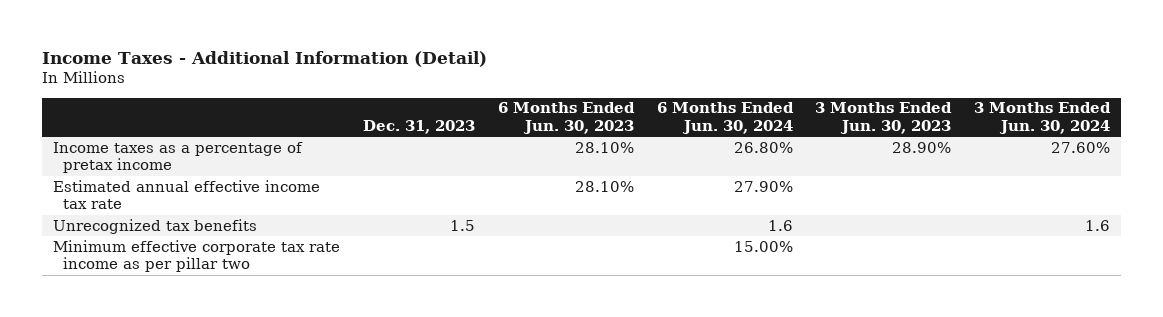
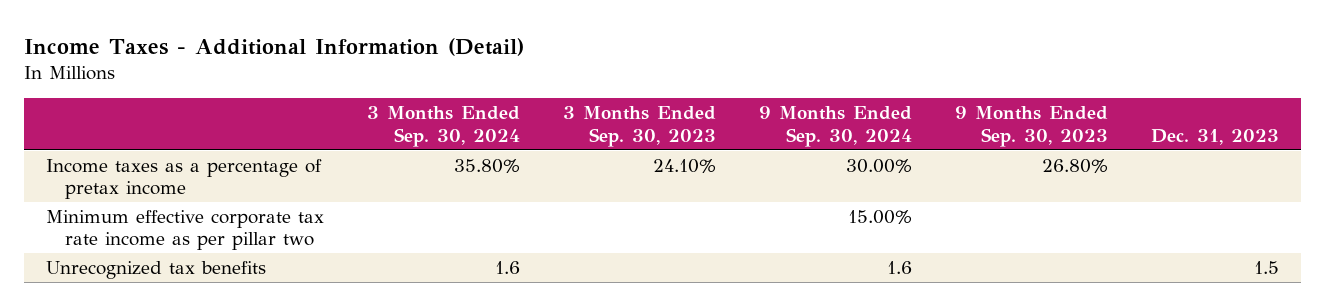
[497,102,635,134] 6 Months Ended Jun. 30, 2023 -> none
[656,102,794,134] 6 Months Ended Jun. 30, 2024 -> none
[815,102,953,134] 3 Months Ended Jun. 30, 2023 -> none
[974,102,1112,134] 3 Months Ended Jun. 30, 2024 -> none
none -> [366,106,520,147] 3 Months Ended Sep. 30, 2024
none -> [562,106,716,147] 3 Months Ended Sep. 30, 2023
none -> [758,106,912,147] 9 Months Ended Sep. 30, 2024
none -> [954,106,1108,147] 9 Months Ended Sep. 30, 2023
[53,179,321,210] Estimated annual effective income tax rate -> none
[53,218,258,234] Unrecognized tax benefits -> [45,261,266,280] Unrecognized tax benefits

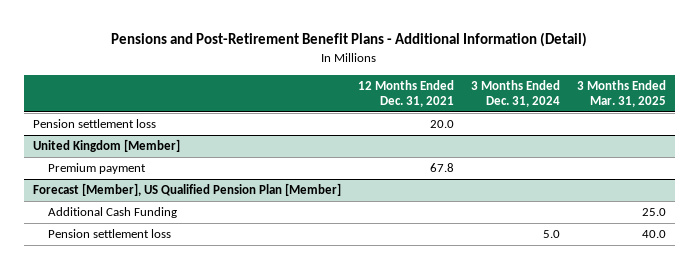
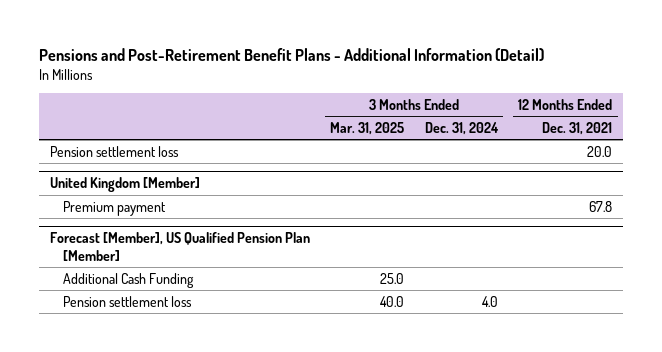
[542,230,560,239] 5.0 -> [481,295,498,307] 4.0

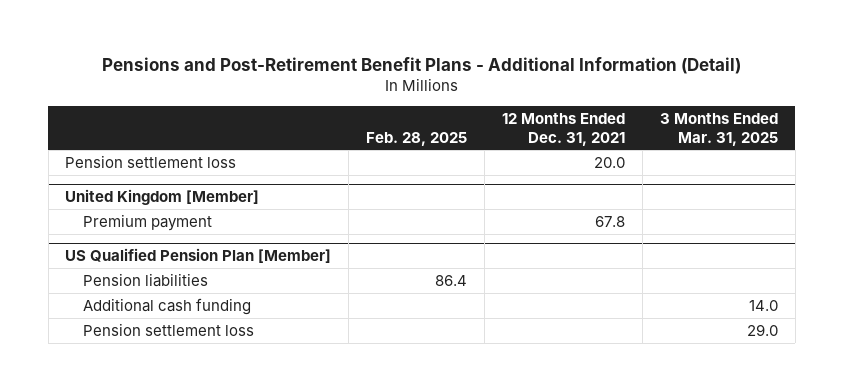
[424,121,499,135] Dec. 31, 2024 -> none
none -> [366,131,468,146] Feb. 28, 2025
[49,232,310,261] Forecast [Member], US Qualified Pension Plan [Member] -> [65,247,332,263] US Qualified Pension Plan [Member]
none -> [82,272,208,287] Pension liabilities
[62,272,194,288] Additional Cash Funding -> [82,297,251,315] Additional cash funding
[380,272,405,284] 25.0 -> [749,299,779,311] 14.0
[380,295,405,307] 40.0 -> [747,323,779,336] 29.0

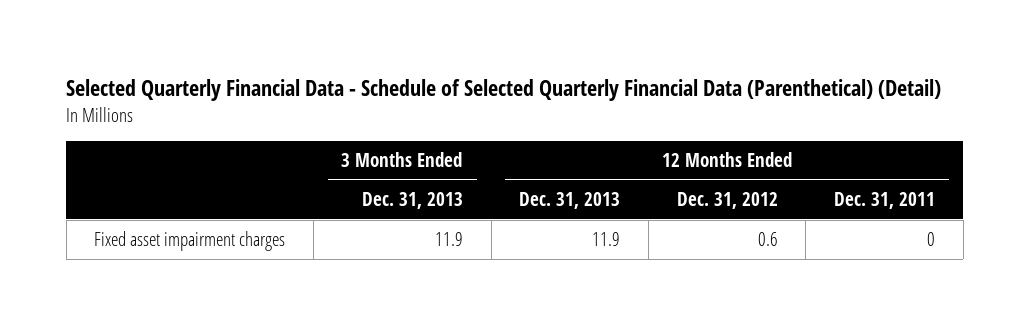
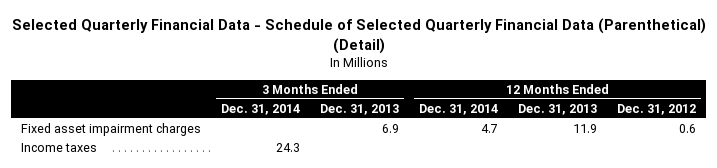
[834,192,936,210] Dec. 31, 2011 -> none
none -> [220,103,300,115] Dec. 31, 2014
none -> [419,103,499,115] Dec. 31, 2014
[434,232,463,247] 11.9 -> [382,123,400,133] 6.9
none -> [20,142,97,152] Income taxes

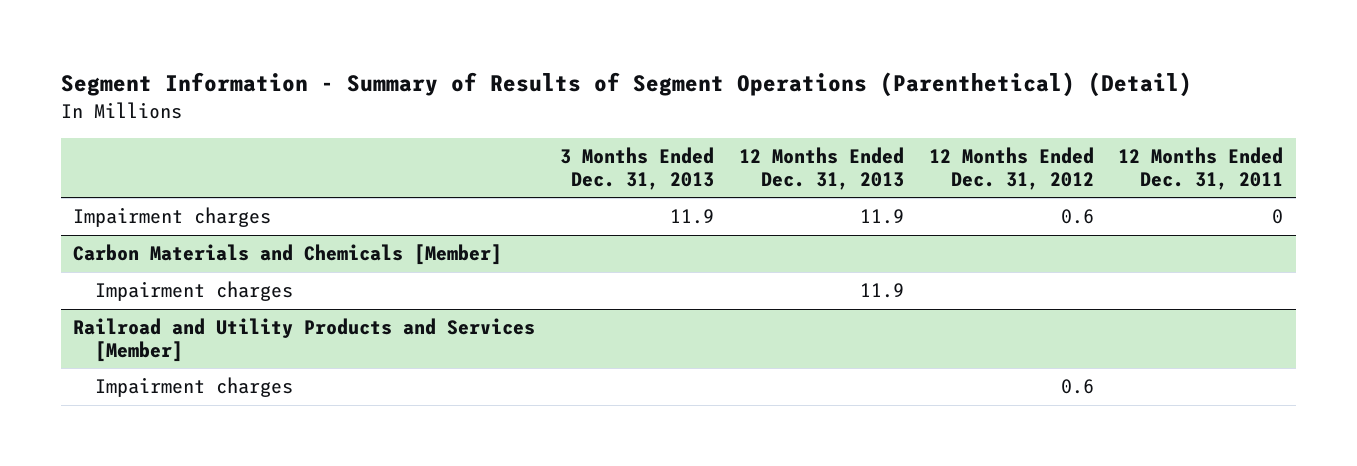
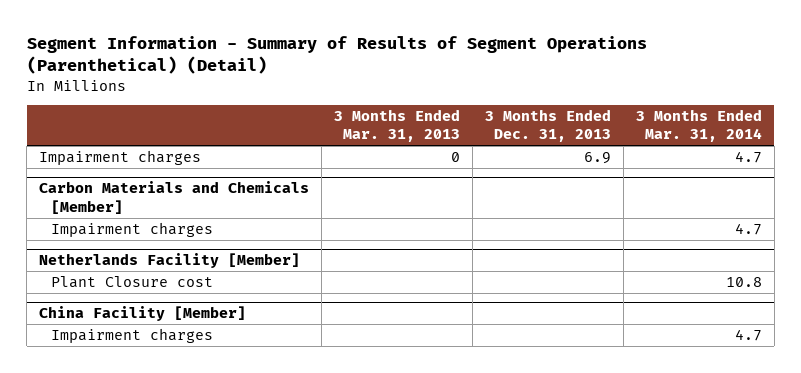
[738,146,904,190] 12 Months Ended Dec. 31, 2013 -> none
[928,146,1094,190] 12 Months Ended Dec. 31, 2012 -> none
[1118,146,1284,190] 12 Months Ended Dec. 31, 2011 -> none
none -> [334,108,461,143] 3 Months Ended Mar. 31, 2013
none -> [635,108,762,143] 3 Months Ended Mar. 31, 2014
[670,209,715,225] 11.9 -> [583,152,611,165] 6.9
[73,318,536,362] Railroad and Utility Products and Services [Member] -> none
[94,377,293,398] Impairment charges -> none
none -> [39,253,301,269] Netherlands Facility [Member]
none -> [51,276,214,289] Plant Closure cost
none -> [39,306,247,322] China Facility [Member]
none -> [51,328,214,344] Impairment charges

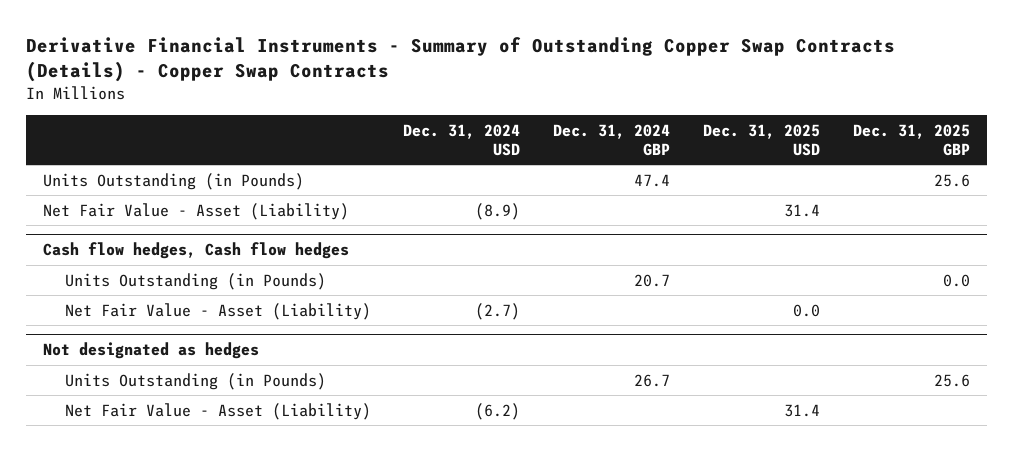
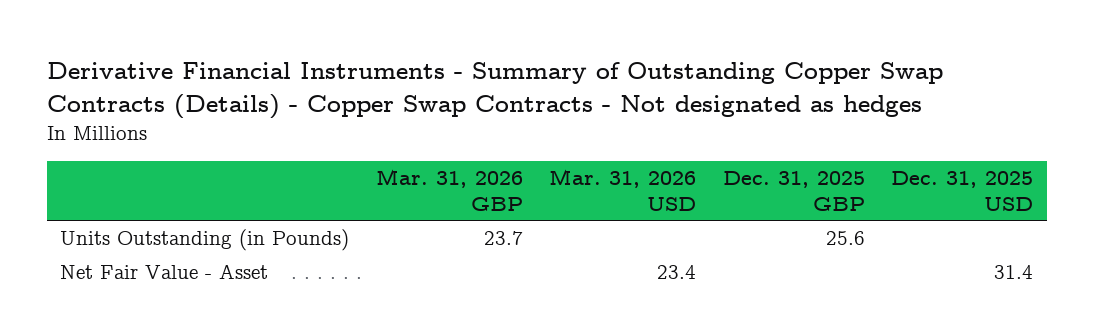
[26,36,896,82] Derivative Financial Instruments - Summary of Outstanding Copper Swap Contracts (Details) - Copper Swap Contracts -> [46,62,943,119] Derivative Financial Instruments - Summary of Outstanding Copper Swap Contracts (Details) - Copper Swap Contracts - Not designated as hedges
[403,123,521,156] Dec. 31, 2024 USD -> none
[553,123,671,156] Dec. 31, 2024 GBP -> none
none -> [375,168,523,211] Mar. 31, 2026 GBP
none -> [549,168,697,211] Mar. 31, 2026 USD
[42,242,349,260] Cash flow hedges, Cash flow hedges -> none
[64,272,326,290] Units Outstanding (in Pounds) -> none
[64,302,371,320] Net Fair Value - Asset (Liability) -> none
[42,342,259,360] Not designated as hedges -> none
[64,372,326,390] Units Outstanding (in Pounds) -> none
[64,402,371,420] Net Fair Value - Asset (Liability) -> none
[42,202,349,220] Net Fair Value - Asset (Liability) -> [60,264,269,280] Net Fair Value - Asset

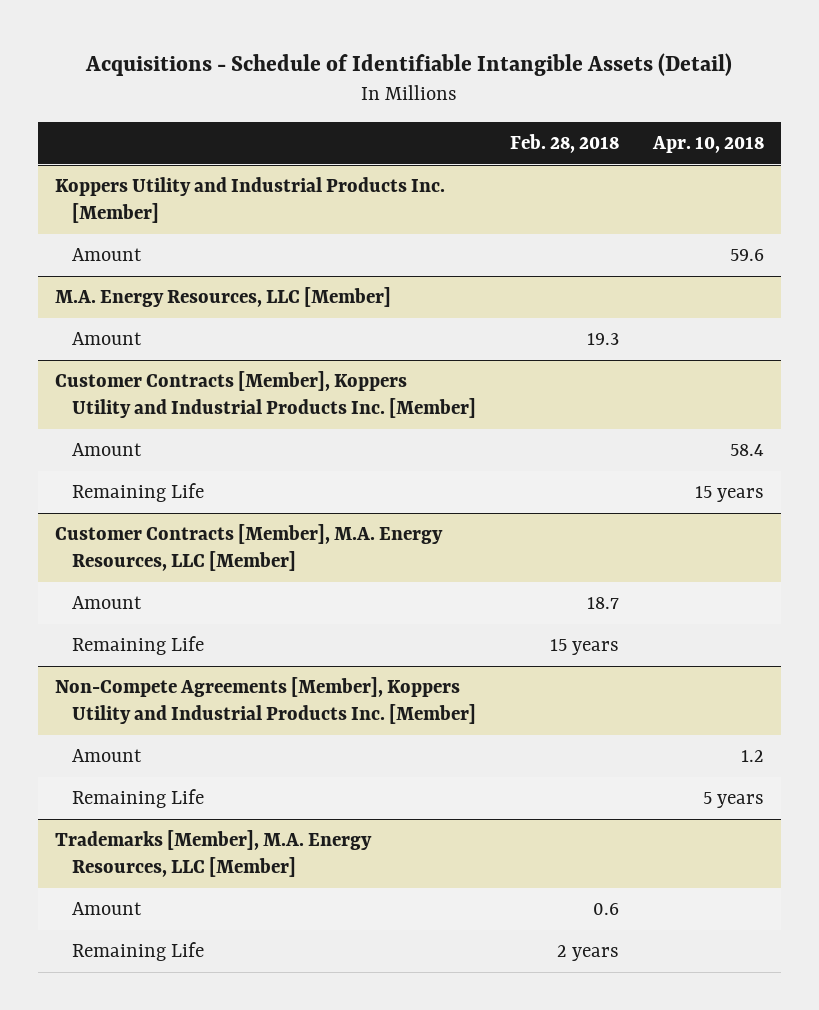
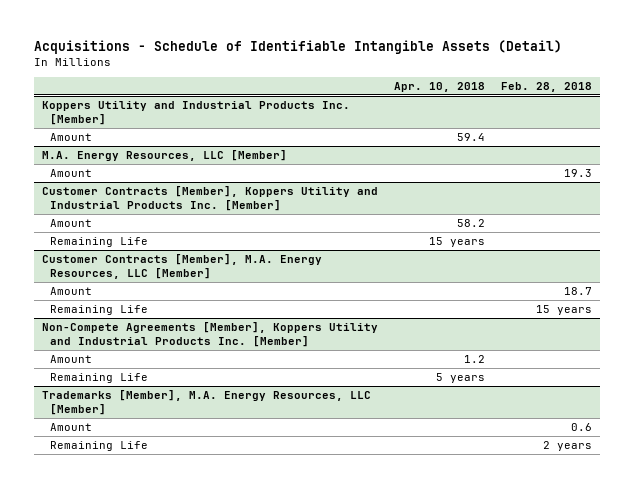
[730,248,765,261] 59.6 -> [456,132,485,141] 59.4
[730,443,765,456] 58.4 -> [456,218,485,227] 58.2

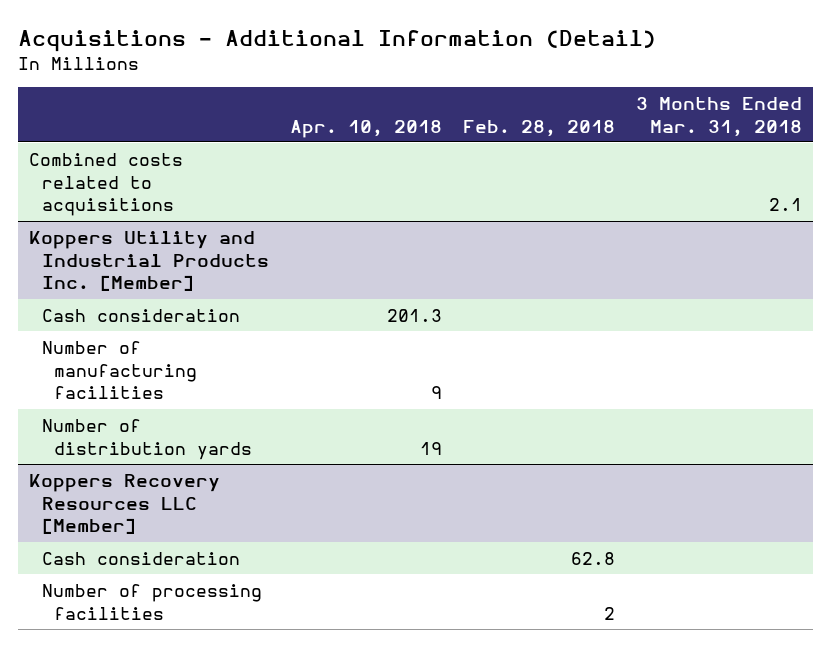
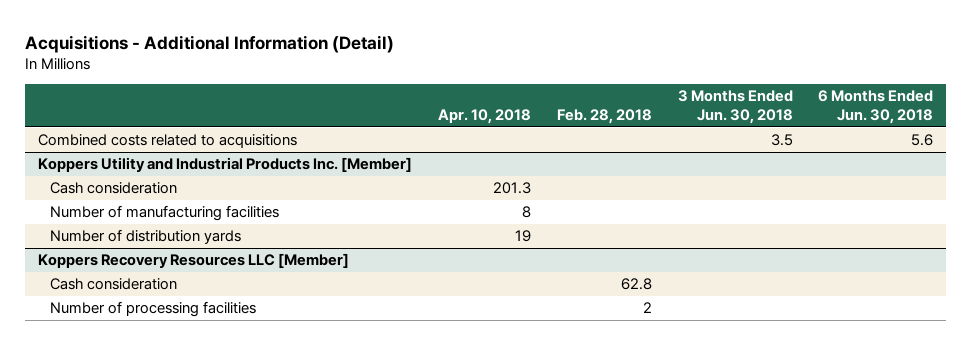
[636,96,803,137] 3 Months Ended Mar. 31, 2018 -> none
none -> [677,90,793,125] 3 Months Ended Jun. 30, 2018
none -> [818,90,934,125] 6 Months Ended Jun. 30, 2018
[430,386,442,400] 9 -> [522,206,532,219] 8

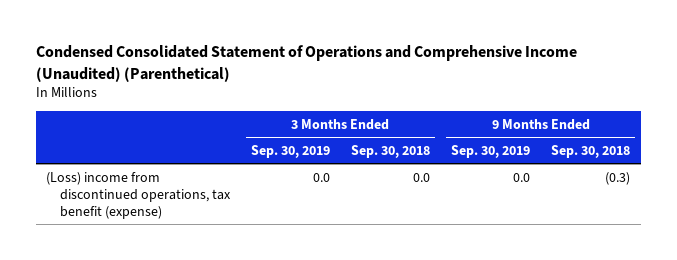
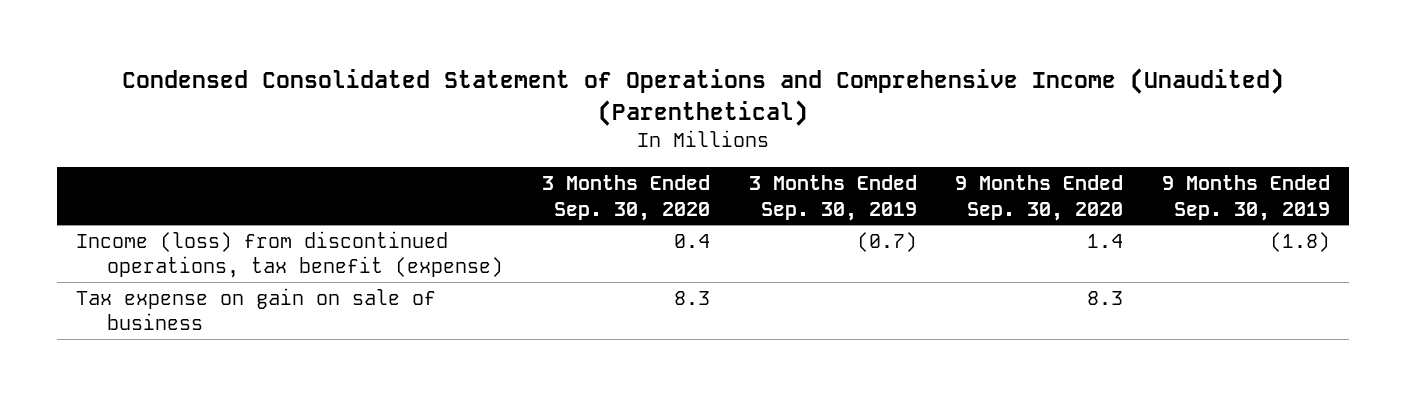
[350,144,430,158] Sep. 30, 2018 -> none
[551,144,631,158] Sep. 30, 2018 -> none
none -> [541,174,710,221] 3 Months Ended Sep. 30, 2020
none -> [955,174,1124,221] 9 Months Ended Sep. 30, 2020
[46,171,231,219] (Loss) income from discontinued operations, tax benefit (expense) -> [76,230,504,279] Income (loss) from discontinued operations, tax benefit (expense)
[312,172,330,182] 0.0 -> [856,231,917,252] (0.7)
[513,172,531,182] 0.0 -> [1269,231,1330,252] (1.8)
none -> [76,287,437,331] Tax expense on gain on sale of business

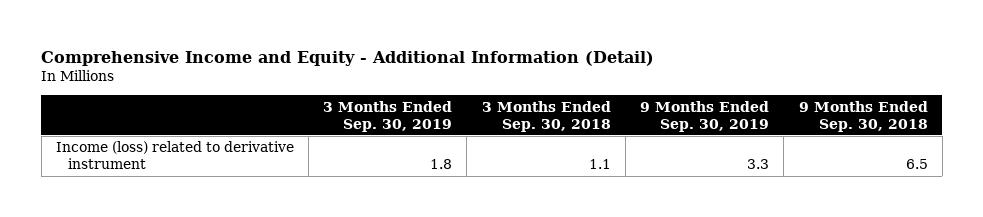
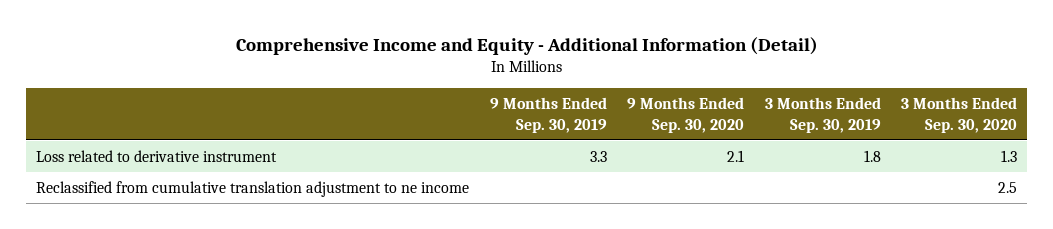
[481,100,611,132] 3 Months Ended Sep. 30, 2018 -> none
[798,100,928,132] 9 Months Ended Sep. 30, 2018 -> none
none -> [627,97,745,133] 9 Months Ended Sep. 30, 2020
none -> [901,97,1018,133] 3 Months Ended Sep. 30, 2020
[55,141,294,170] Income (loss) related to derivative instrument -> [35,149,277,162] Loss related to derivative instrument
none -> [35,180,469,197] Reclassified from cumulative translation adjustment to ne income

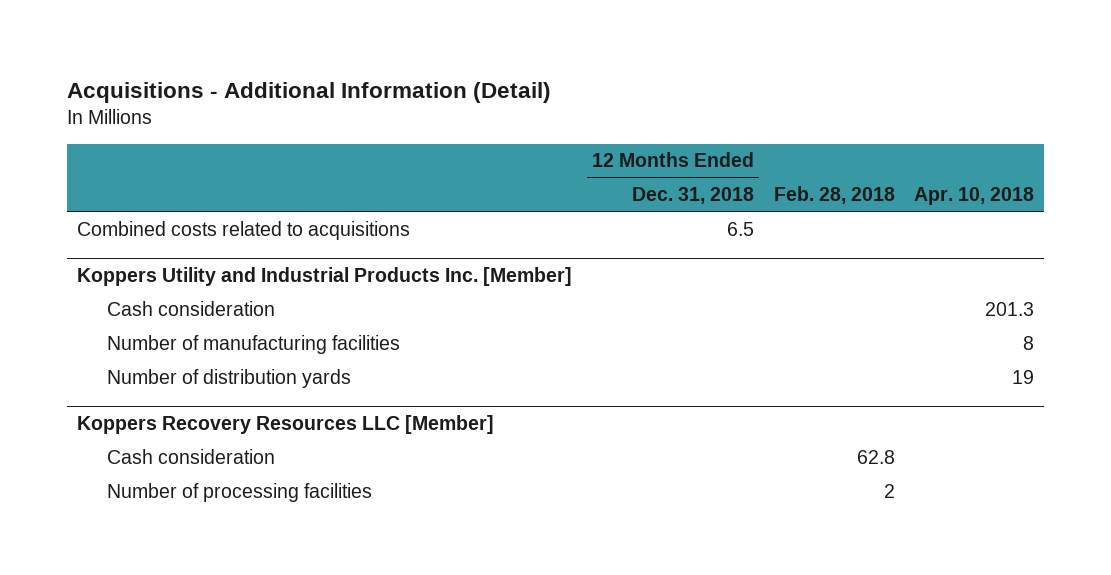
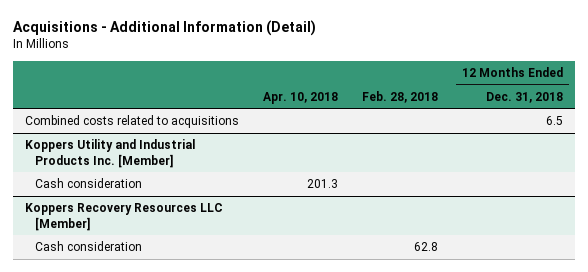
[106,334,400,354] Number of manufacturing facilities -> none
[106,368,351,388] Number of distribution yards -> none
[106,482,372,502] Number of processing facilities -> none

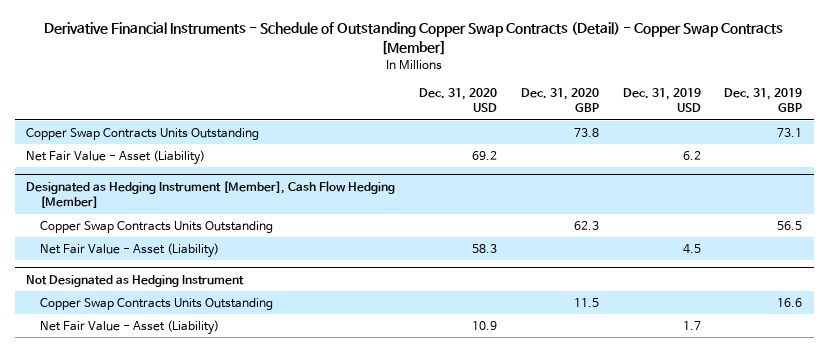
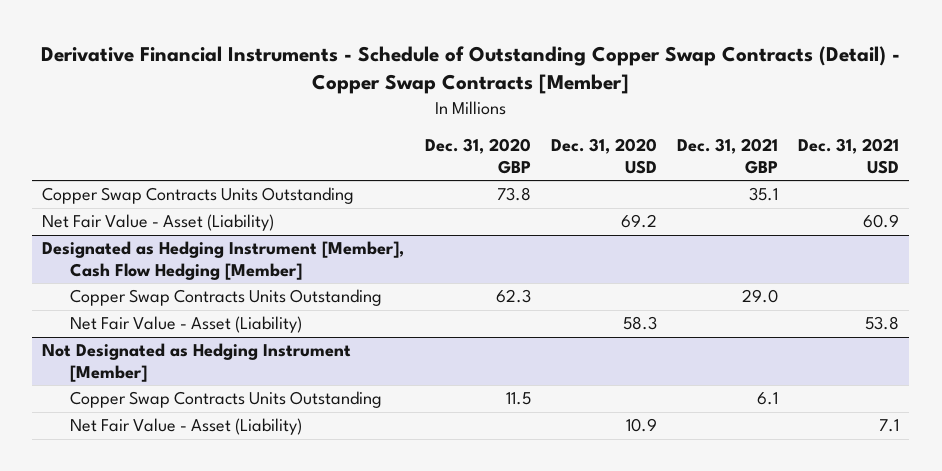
[622,87,701,113] Dec. 31, 2019 USD -> none
[724,87,803,113] Dec. 31, 2019 GBP -> none
none -> [676,138,778,174] Dec. 31, 2021 GBP
none -> [798,138,900,174] Dec. 31, 2021 USD
[26,274,245,287] Not Designated as Hedging Instrument -> [42,343,352,382] Not Designated as Hedging Instrument [Member]

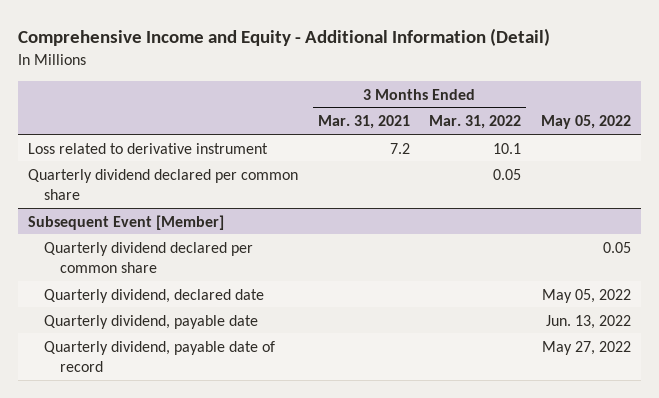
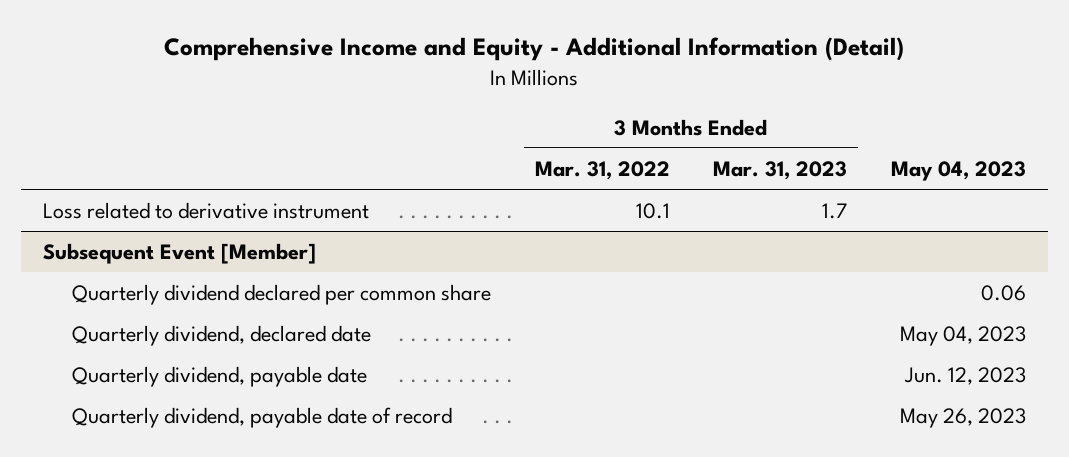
[317,115,410,130] Mar. 31, 2021 -> none
[541,115,632,130] May 05, 2022 -> none
none -> [713,160,848,180] Mar. 31, 2023
none -> [890,160,1026,181] May 04, 2023
[27,168,298,201] Quarterly dividend declared per common share -> none

